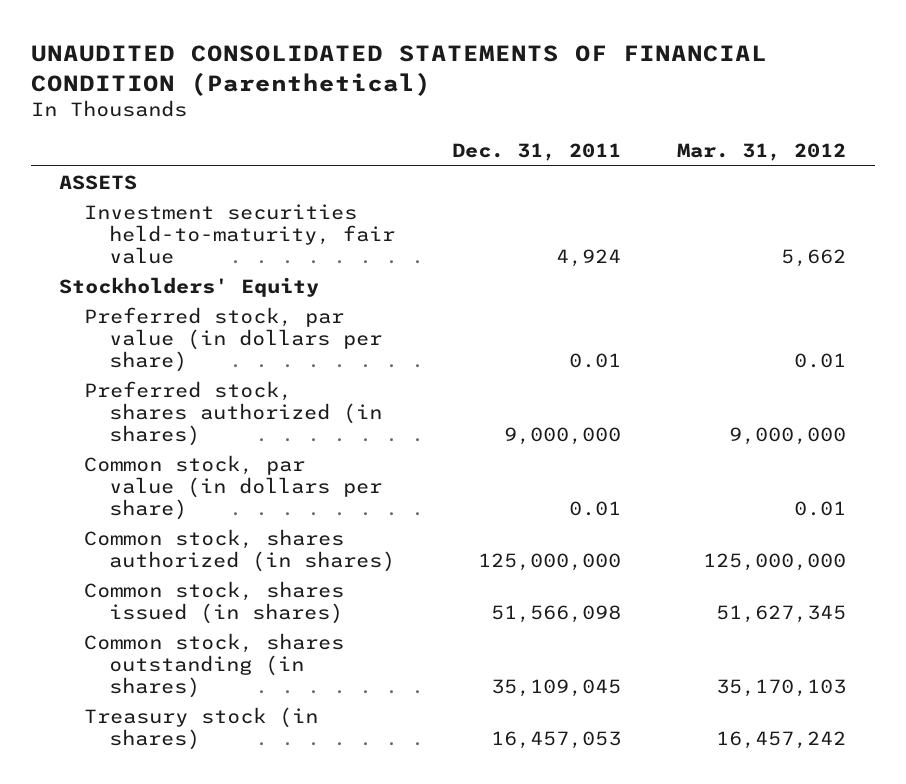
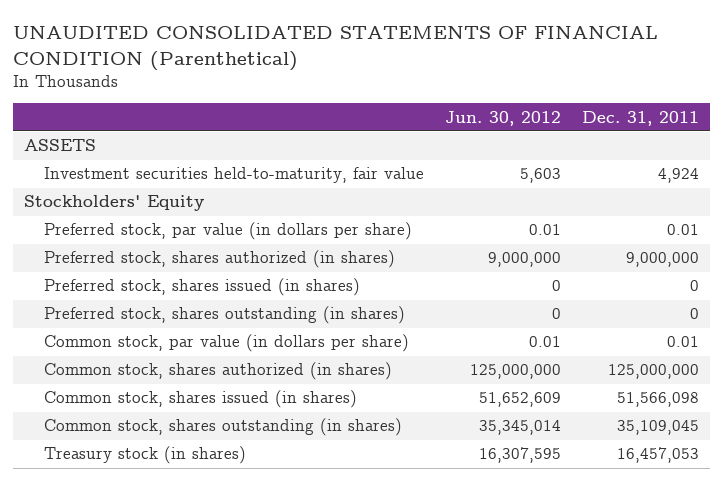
[677,143,847,162] Mar. 31, 2012 -> none
none -> [445,110,562,126] Jun. 30, 2012
none -> [44,278,361,297] Preferred stock, shares issued (in shares)
none -> [44,306,406,325] Preferred stock, shares outstanding (in shares)

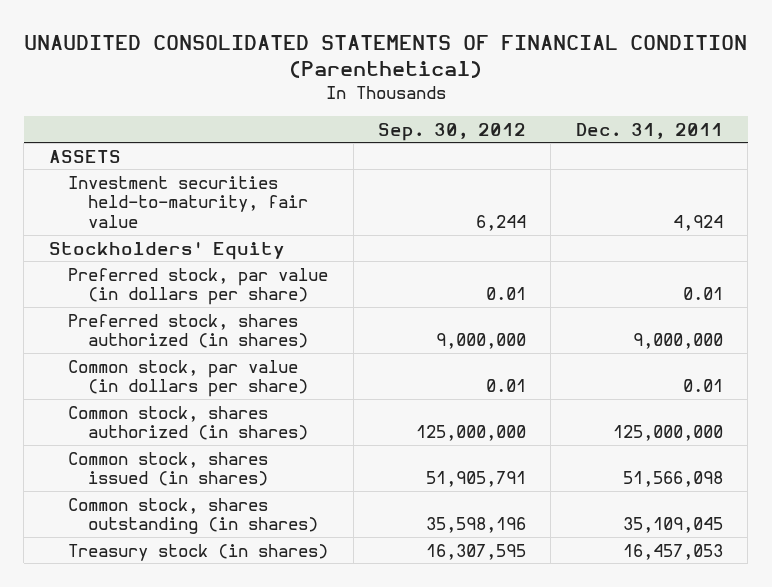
[445,110,562,126] Jun. 30, 2012 -> none
none -> [378,122,527,141] Sep. 30, 2012
[44,278,361,297] Preferred stock, shares issued (in shares) -> none
[44,306,406,325] Preferred stock, shares outstanding (in shares) -> none

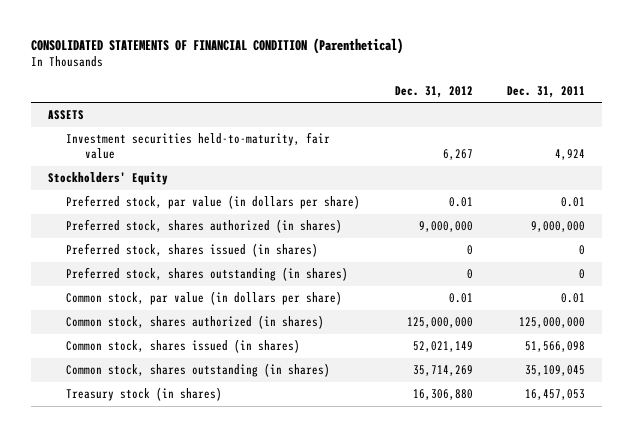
[23,35,747,79] UNAUDITED CONSOLIDATED STATEMENTS OF FINANCIAL CONDITION (Parenthetical) -> [30,37,403,54] CONSOLIDATED STATEMENTS OF FINANCIAL CONDITION (Parenthetical)
[378,122,527,141] Sep. 30, 2012 -> none
none -> [394,85,473,98] Dec. 31, 2012
none -> [66,243,319,258] Preferred stock, shares issued (in shares)
none -> [66,267,349,282] Preferred stock, shares outstanding (in shares)

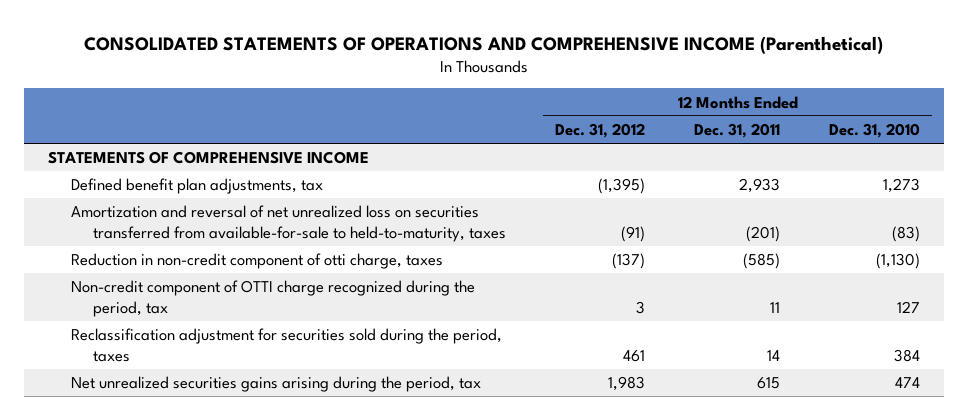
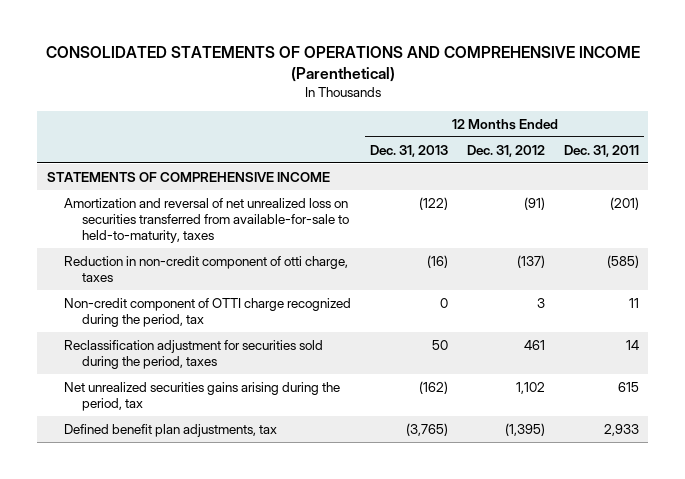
[828,123,920,139] Dec. 31, 2010 -> none
none -> [370,144,449,157] Dec. 31, 2013
[608,376,646,392] 1,983 -> [516,381,546,394] 1,102
[70,178,323,195] Defined benefit plan adjustments, tax -> [64,423,278,437] Defined benefit plan adjustments, tax

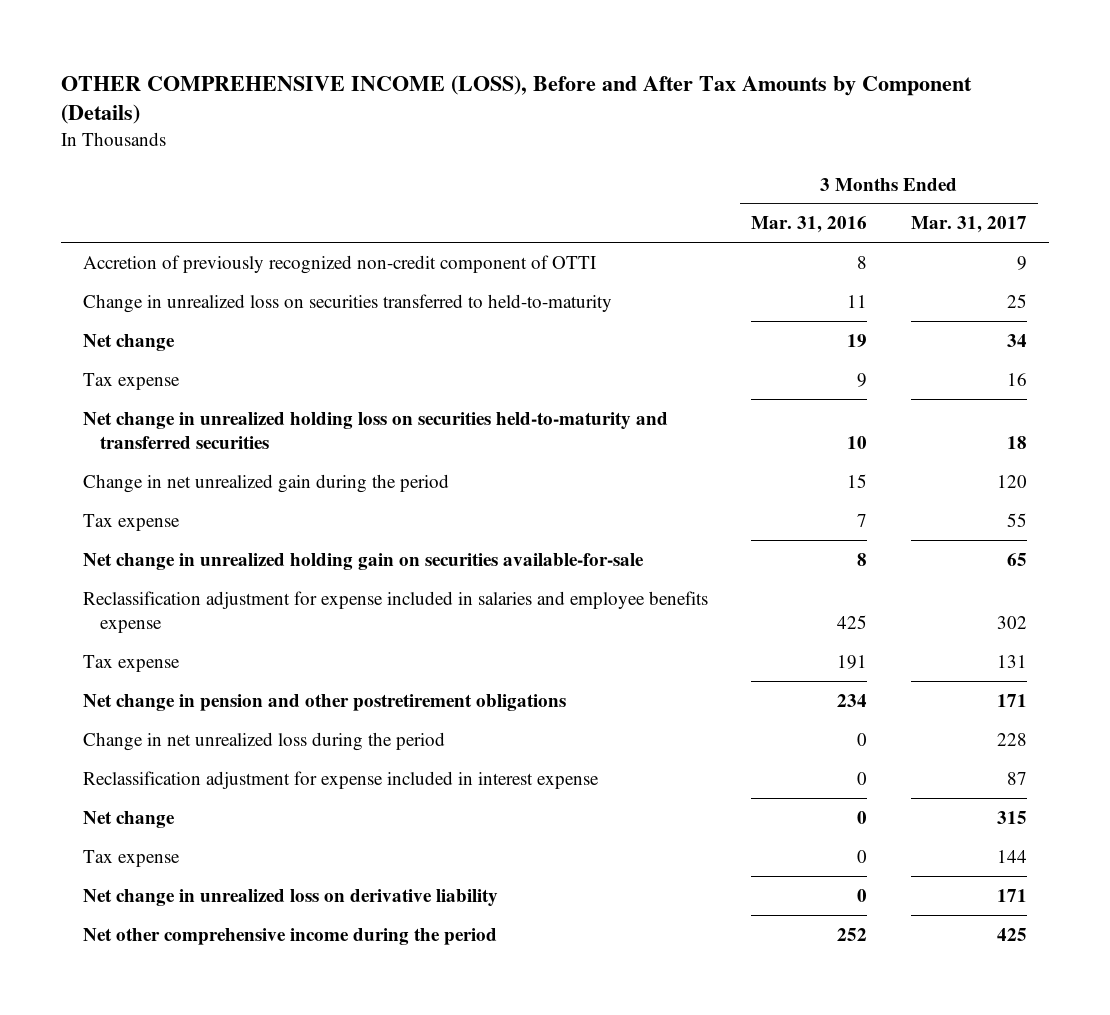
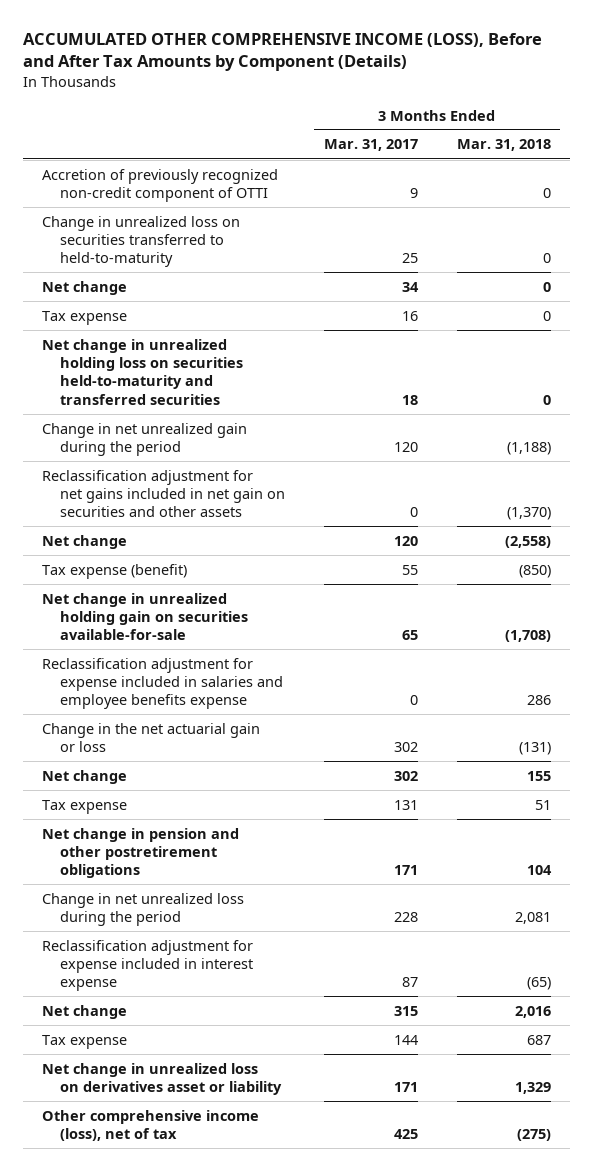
[60,74,972,125] OTHER COMPREHENSIVE INCOME (LOSS), Before and After Tax Amounts by Component (Details) -> [22,33,542,72] ACCUMULATED OTHER COMPREHENSIVE INCOME (LOSS), Before and After Tax Amounts by Component (Details)
[751,216,868,234] Mar. 31, 2016 -> none
none -> [456,139,551,152] Mar. 31, 2018
none -> [42,469,285,518] Reclassification adjustment for net gains included in net gain on securities and other assets
none -> [42,534,128,549] Net change
[82,513,180,531] Tax expense -> [42,563,188,579] Tax expense (benefit)
[996,616,1027,630] 302 -> [409,695,418,706] 0
none -> [42,722,261,752] Change in the net actuarial gain or loss
none -> [42,769,128,784] Net change
[82,888,498,906] Net change in unrealized loss on derivative liability -> [42,1062,282,1095] Net change in unrealized loss on derivatives asset or liability
[82,927,497,945] Net other comprehensive income during the period -> [42,1109,260,1141] Other comprehensive income (loss), net of tax

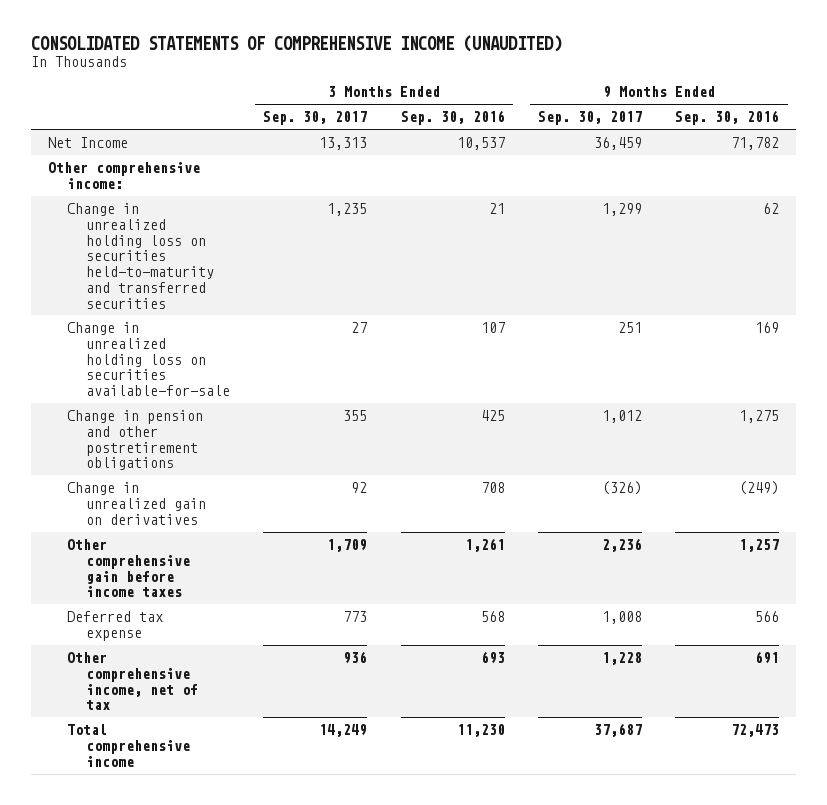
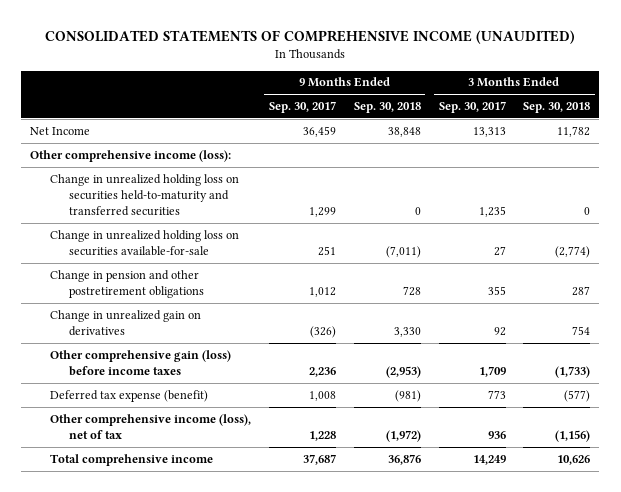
[400,110,505,126] Sep. 30, 2016 -> none
[675,110,780,126] Sep. 30, 2016 -> none
none -> [353,102,421,114] Sep. 30, 2018
none -> [523,102,591,114] Sep. 30, 2018
[48,162,201,189] Other comprehensive income: -> [30,149,232,162] Other comprehensive income (loss):
[66,539,190,598] Other comprehensive gain before income taxes -> [49,349,231,376] Other comprehensive gain (loss) before income taxes
[66,611,163,641] Deferred tax expense -> [49,389,208,402] Deferred tax expense (benefit)
[66,652,198,711] Other comprehensive income, net of tax -> [49,413,251,439] Other comprehensive income (loss), net of tax

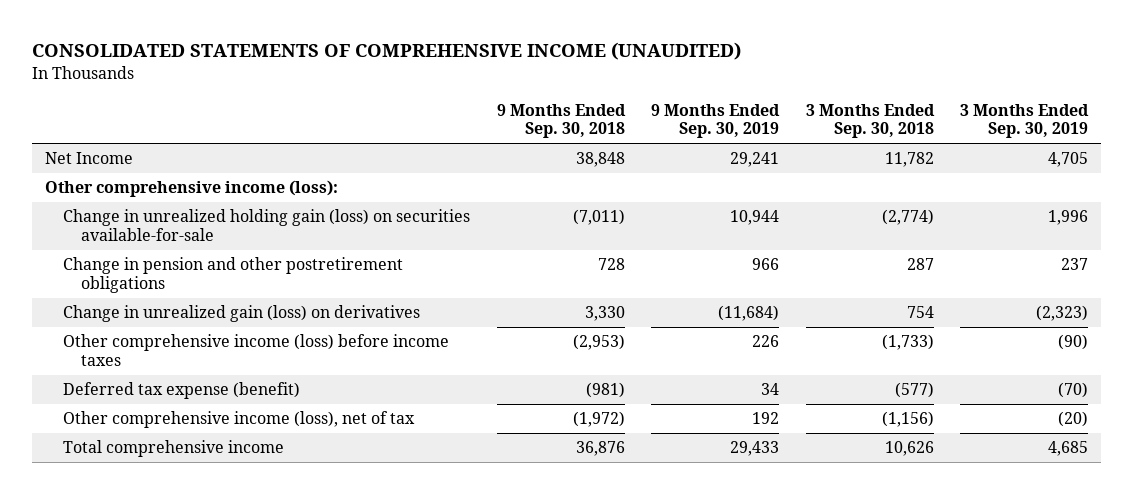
[268,101,336,114] Sep. 30, 2017 -> none
[438,101,506,114] Sep. 30, 2017 -> none
none -> [651,103,781,139] 9 Months Ended Sep. 30, 2019
none -> [960,103,1090,139] 3 Months Ended Sep. 30, 2019
[49,173,239,216] Change in unrealized holding loss on securities held-to-maturity and transferred securities -> none
[49,229,239,256] Change in unrealized holding loss on securities available-for-sale -> [63,209,471,242] Change in unrealized holding gain (loss) on securities available-for-sale
[49,309,201,336] Change in unrealized gain on derivatives -> [63,305,421,323] Change in unrealized gain (loss) on derivatives
[49,349,231,376] Other comprehensive gain (loss) before income taxes -> [63,334,450,367] Other comprehensive income (loss) before income taxes

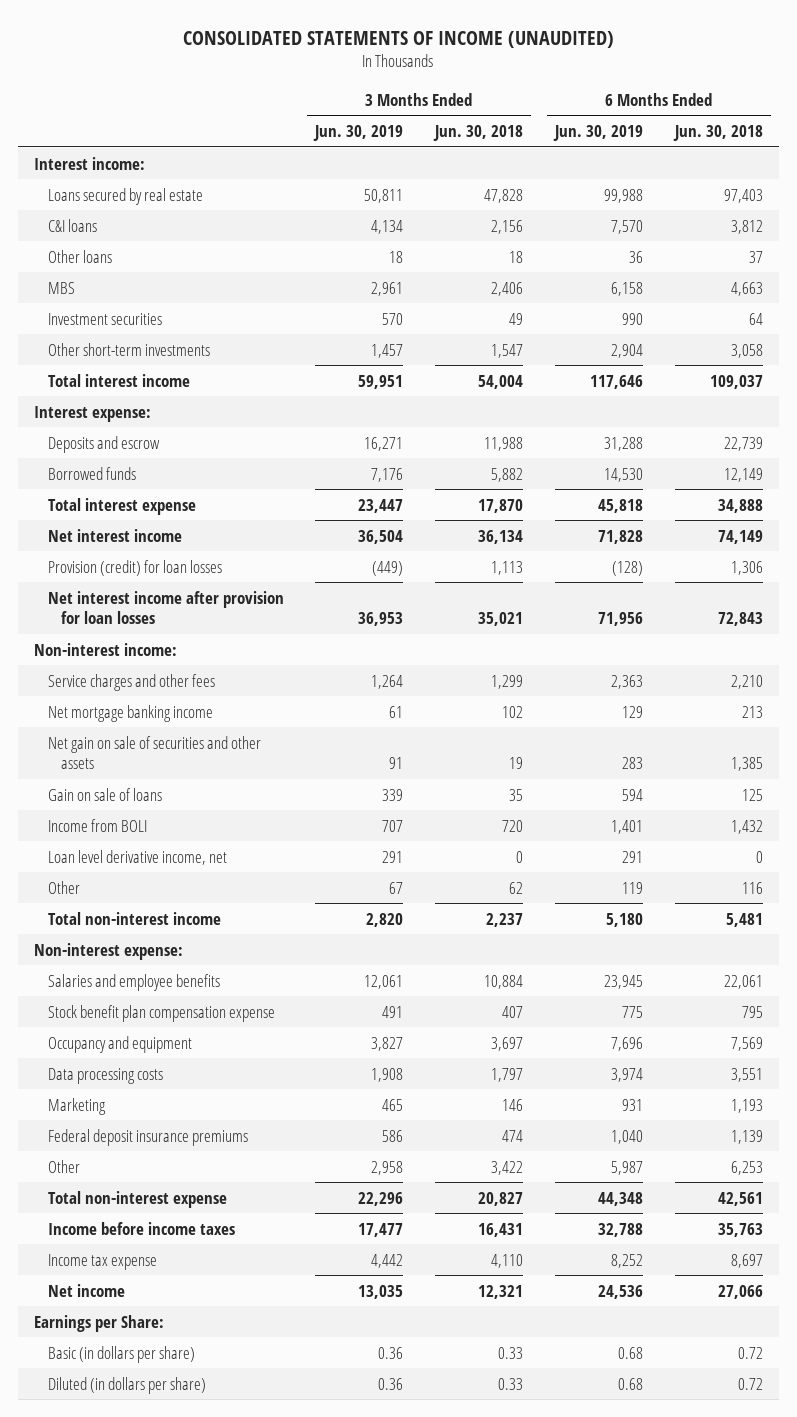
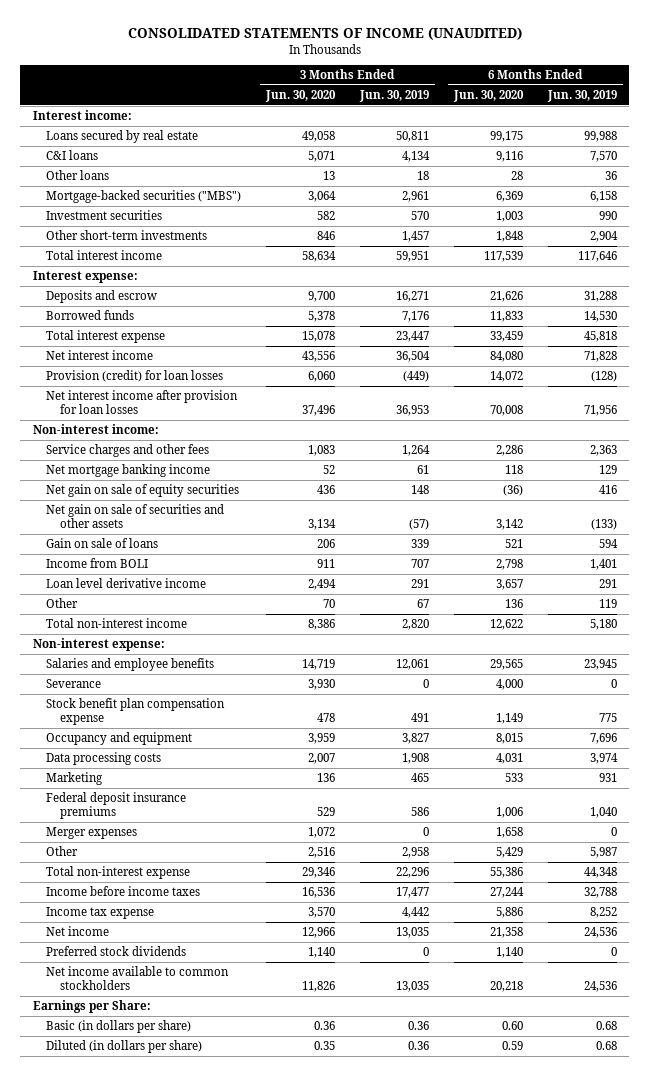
[433,125,524,142] Jun. 30, 2018 -> none
[672,125,763,142] Jun. 30, 2018 -> none
none -> [265,89,337,102] Jun. 30, 2020
none -> [452,89,524,102] Jun. 30, 2020
[47,281,75,294] MBS -> [46,190,242,204] Mortgage-backed securities ("MBS")
none -> [46,484,240,498] Net gain on sale of equity securities
[389,757,404,770] 91 -> [408,519,429,531] (57)
[621,757,643,770] 283 -> [590,519,617,531] (133)
[47,849,227,865] Loan level derivative income, net -> [46,578,207,589] Loan level derivative income
none -> [46,679,102,689] Severance
none -> [46,827,138,840] Merger expenses
none -> [46,946,187,957] Preferred stock dividends
none -> [46,966,230,991] Net income available to common stockholders

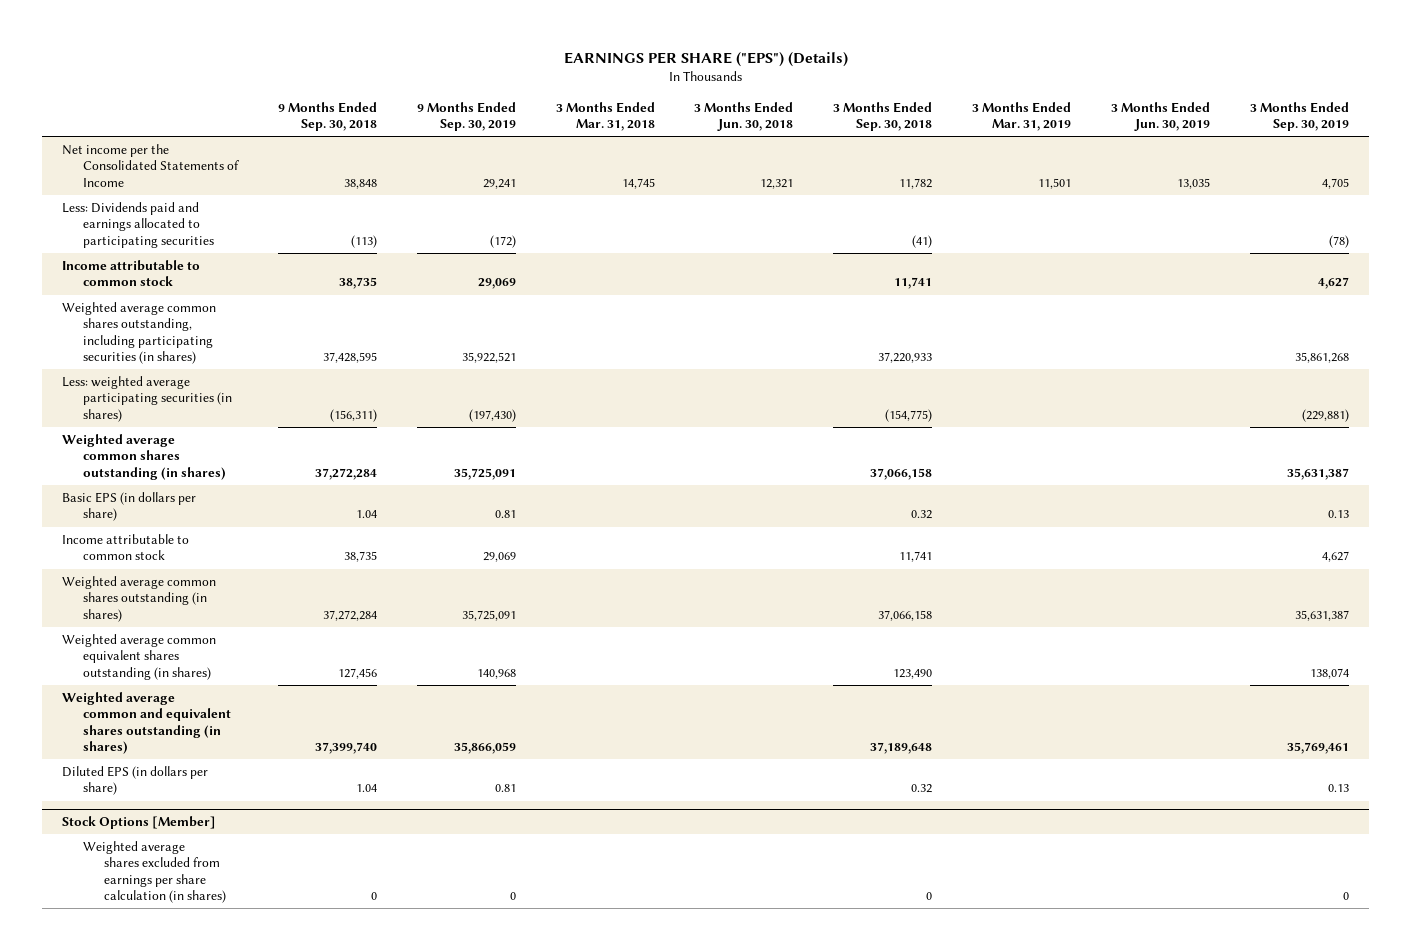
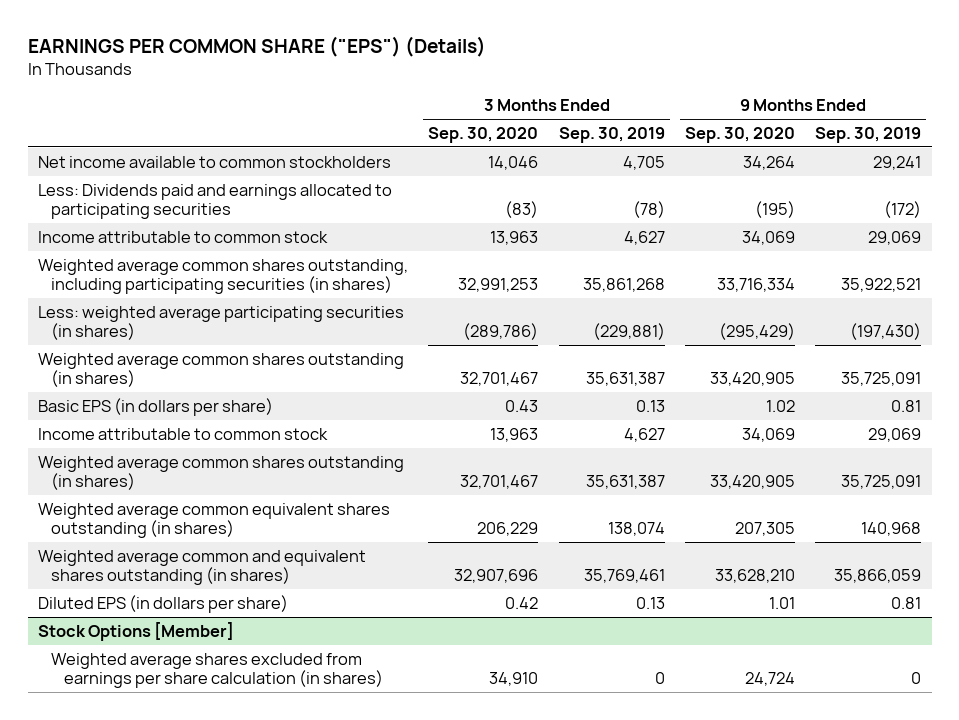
[563,52,848,68] EARNINGS PER SHARE ("EPS") (Details) -> [27,36,486,58] EARNINGS PER COMMON SHARE ("EPS") (Details)
[277,101,377,132] 9 Months Ended Sep. 30, 2018 -> none
[555,101,655,132] 3 Months Ended Mar. 31, 2018 -> none
[694,101,794,132] 3 Months Ended Jun. 30, 2018 -> none
[833,101,933,132] 3 Months Ended Sep. 30, 2018 -> none
[972,101,1072,132] 3 Months Ended Mar. 31, 2019 -> none
[1111,101,1211,132] 3 Months Ended Jun. 30, 2019 -> none
none -> [428,126,539,143] Sep. 30, 2020
none -> [685,126,796,143] Sep. 30, 2020
[62,144,239,187] Net income per the Consolidated Statements of Income -> [38,155,392,168] Net income available to common stockholders

